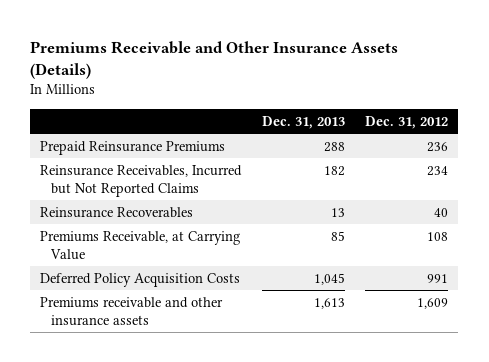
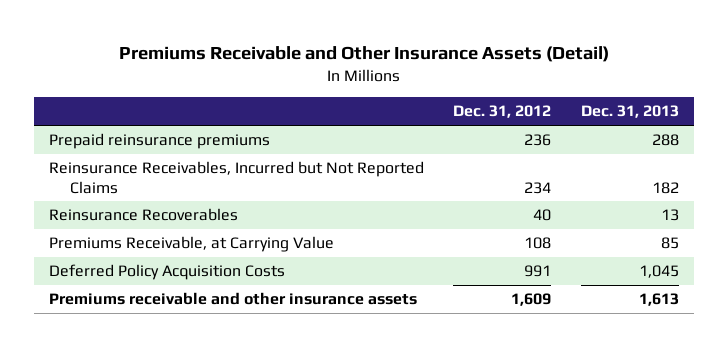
[30,40,399,79] Premiums Receivable and Other Insurance Assets (Details) -> [118,45,609,62] Premiums Receivable and Other Insurance Assets (Detail)
[40,140,226,155] Prepaid Reinsurance Premiums -> [48,133,270,150] Prepaid reinsurance premiums

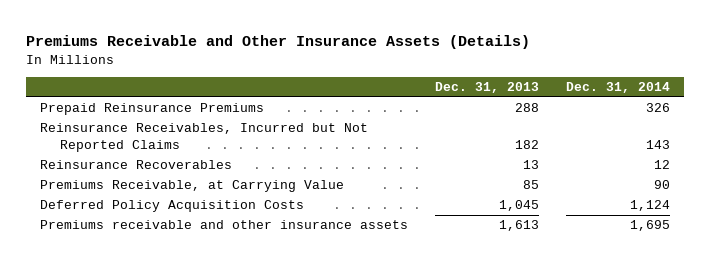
[118,45,609,62] Premiums Receivable and Other Insurance Assets (Detail) -> [26,35,531,50] Premiums Receivable and Other Insurance Assets (Details)
[453,105,552,119] Dec. 31, 2012 -> none
none -> [566,81,671,93] Dec. 31, 2014
[48,133,270,150] Prepaid reinsurance premiums -> [39,103,264,116] Prepaid Reinsurance Premiums

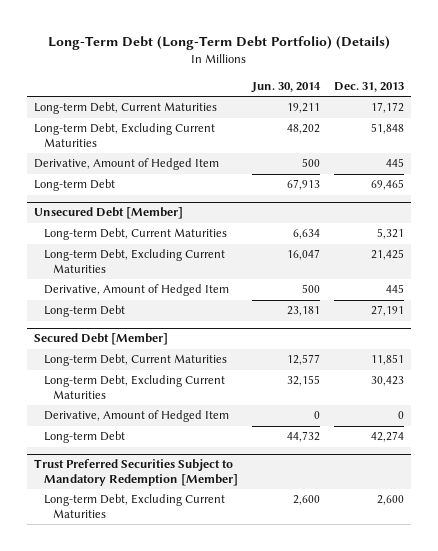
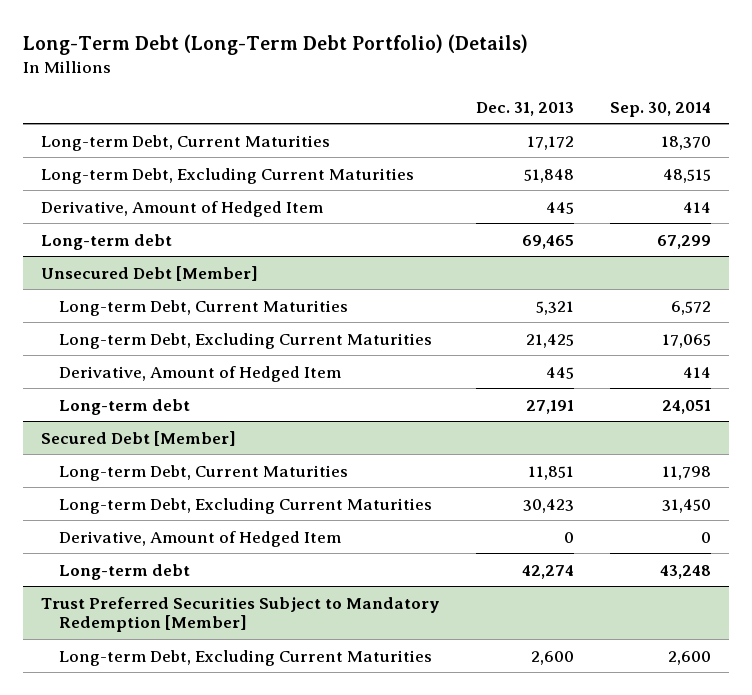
[250,81,321,93] Jun. 30, 2014 -> none
none -> [610,101,712,117] Sep. 30, 2014
[34,179,116,192] Long-term Debt -> [41,233,173,250] Long-term debt
[43,305,125,318] Long-term Debt -> [59,398,191,415] Long-term debt
[43,431,125,444] Long-term Debt -> [59,563,191,580] Long-term debt

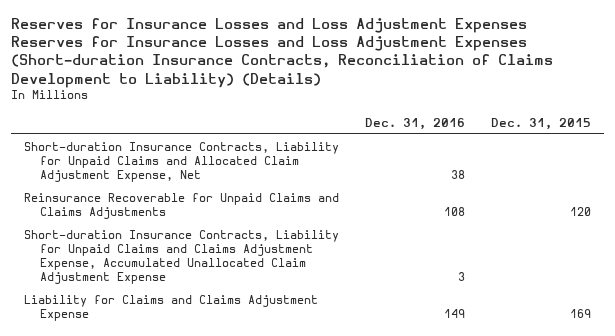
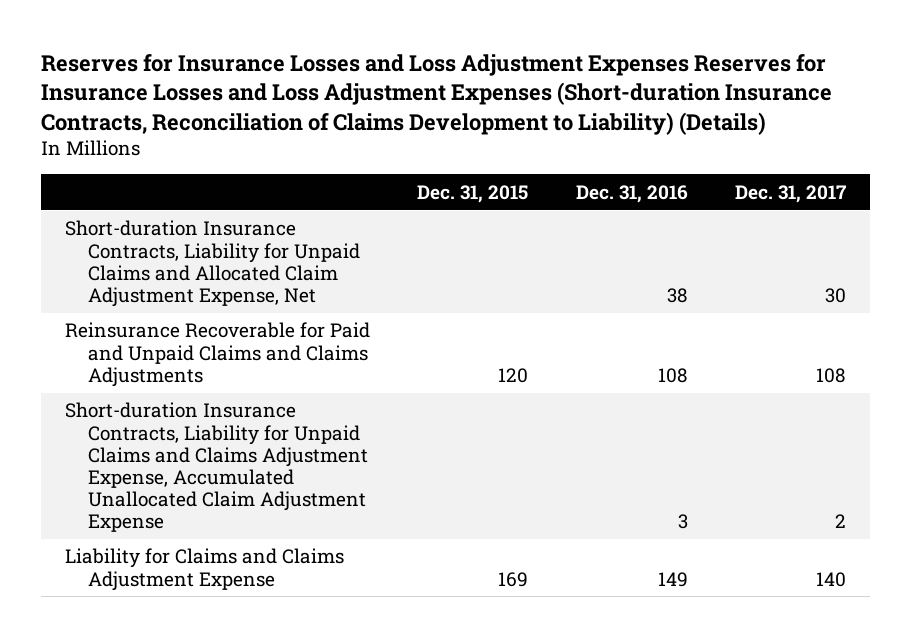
none -> [734,184,846,203] Dec. 31, 2017
[24,192,340,219] Reinsurance Recoverable for Unpaid Claims and Claims Adjustments -> [64,322,370,387] Reinsurance Recoverable for Paid and Unpaid Claims and Claims Adjustments

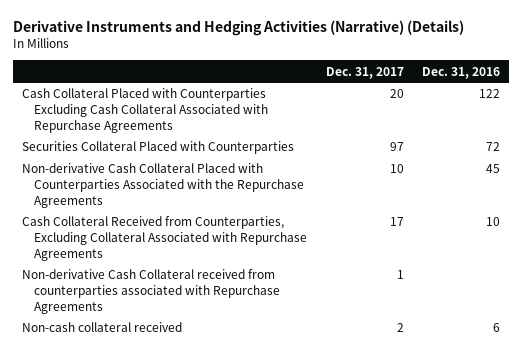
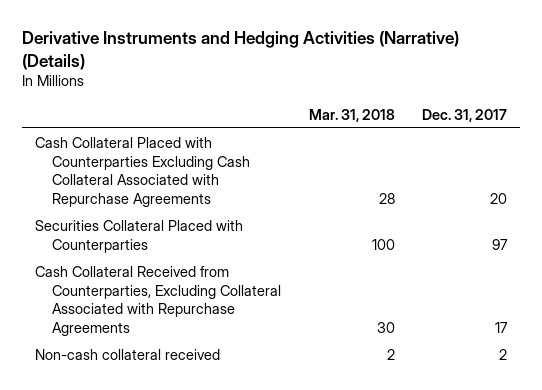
[421,66,500,79] Dec. 31, 2016 -> none
none -> [308,108,395,122] Mar. 31, 2018
[21,163,305,208] Non-derivative Cash Collateral Placed with Counterparties Associated with the Repurchase Agreements -> none
[21,269,281,314] Non-derivative Cash Collateral received from counterparties associated with Repurchase Agreements -> none

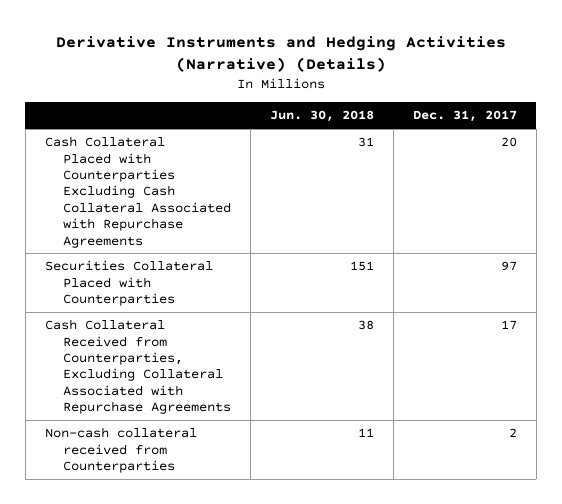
[308,108,395,122] Mar. 31, 2018 -> none
none -> [269,110,374,123] Jun. 30, 2018
[35,348,221,360] Non-cash collateral received -> [44,427,197,473] Non-cash collateral received from Counterparties

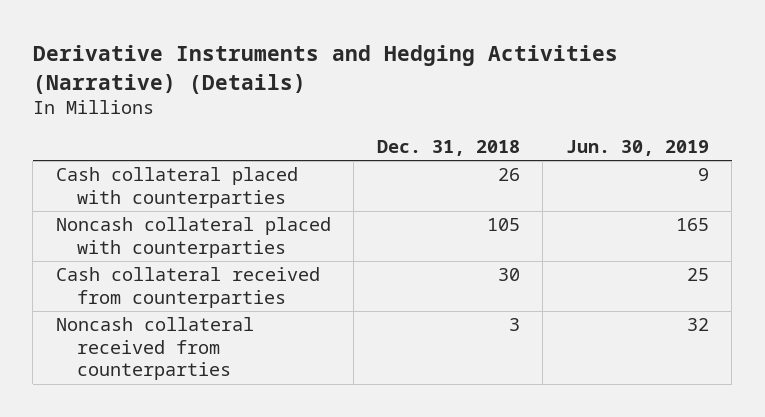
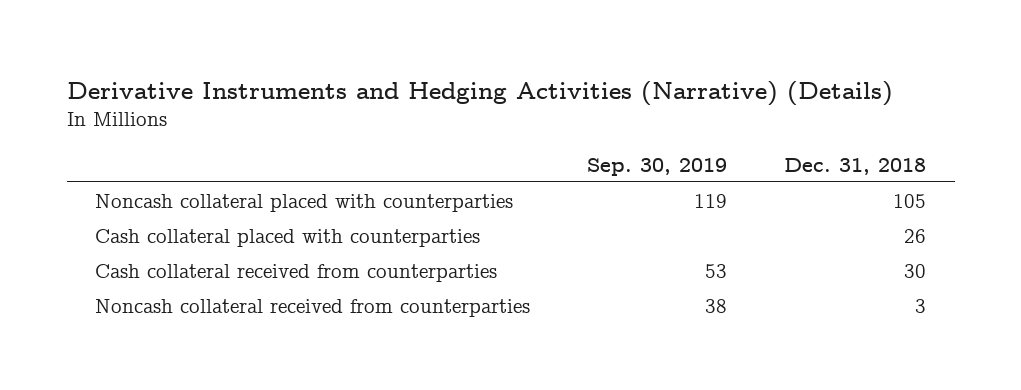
[565,140,709,157] Jun. 30, 2019 -> none
none -> [587,157,728,176] Sep. 30, 2019
[55,167,298,208] Cash collateral placed with counterparties -> [95,228,481,247] Cash collateral placed with counterparties

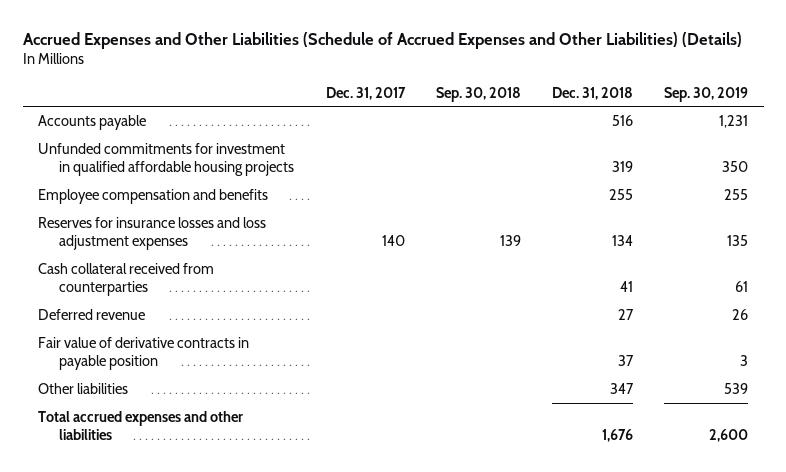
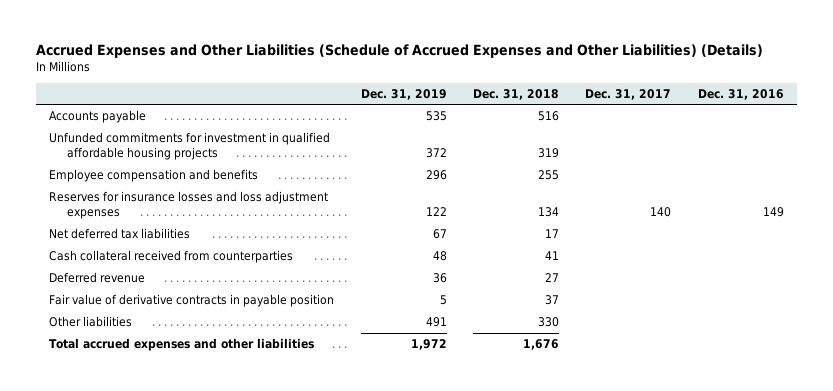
[435,86,521,102] Sep. 30, 2018 -> none
[664,86,749,102] Sep. 30, 2019 -> none
none -> [360,88,447,100] Dec. 31, 2019
none -> [697,88,784,100] Dec. 31, 2016
none -> [49,228,191,240] Net deferred tax liabilities
[609,382,634,394] 347 -> [537,317,559,328] 330

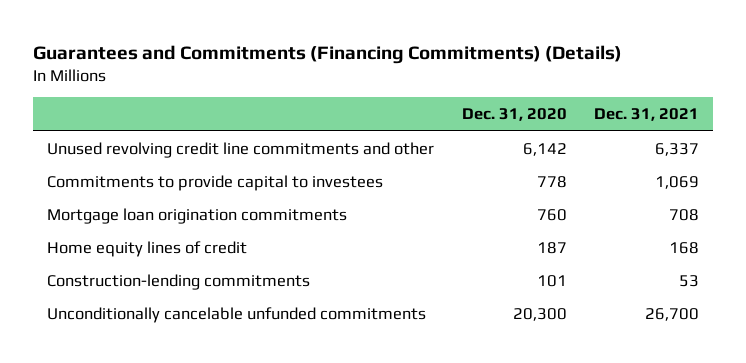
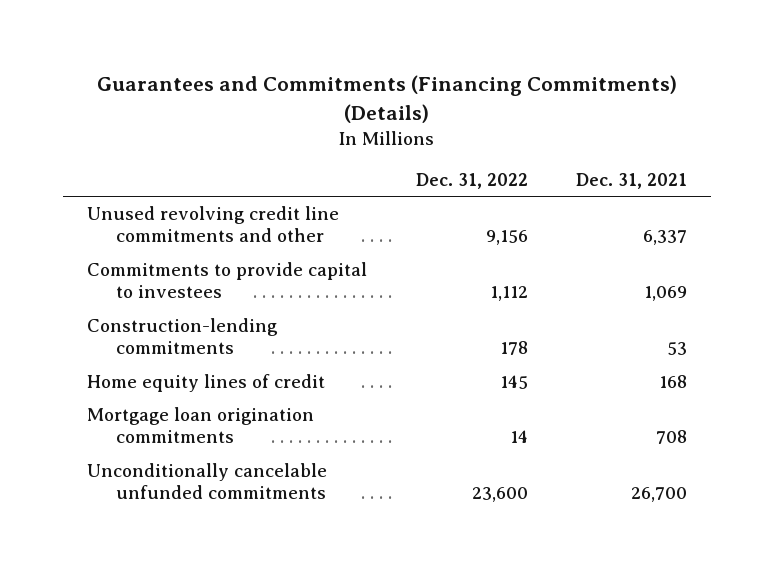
[461,108,567,122] Dec. 31, 2020 -> none
none -> [415,172,528,189] Dec. 31, 2022
[47,240,248,257] Home equity lines of credit -> [87,373,326,392] Home equity lines of credit
[47,207,348,224] Mortgage loan origination commitments -> [87,406,315,444] Mortgage loan origination commitments

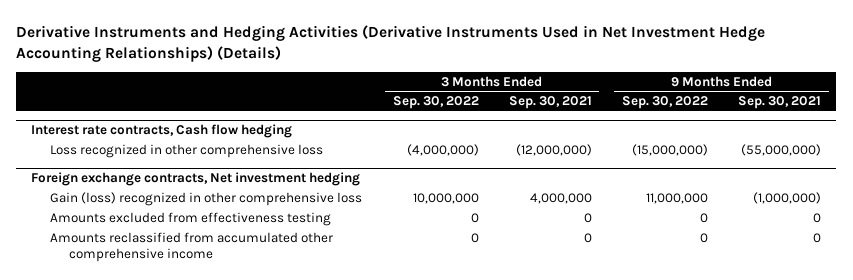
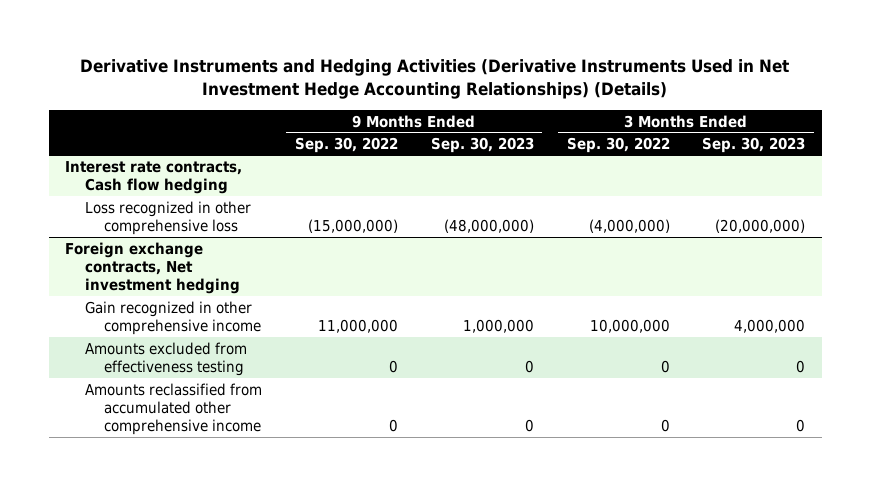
[508,96,592,110] Sep. 30, 2021 -> none
[738,96,822,110] Sep. 30, 2021 -> none
none -> [430,136,534,153] Sep. 30, 2023
none -> [702,136,806,153] Sep. 30, 2023
[50,192,363,207] Gain (loss) recognized in other comprehensive loss -> [84,300,261,335] Gain recognized in other comprehensive income

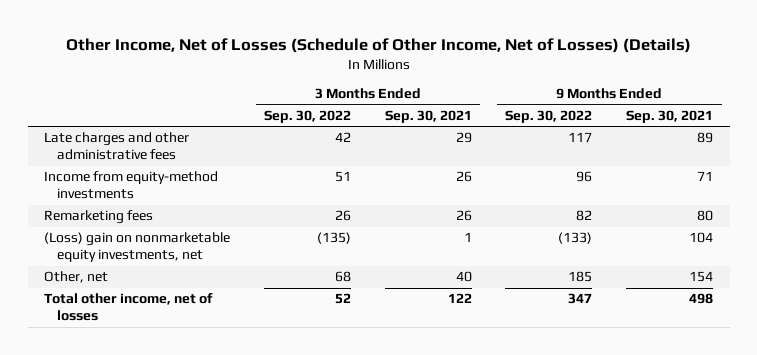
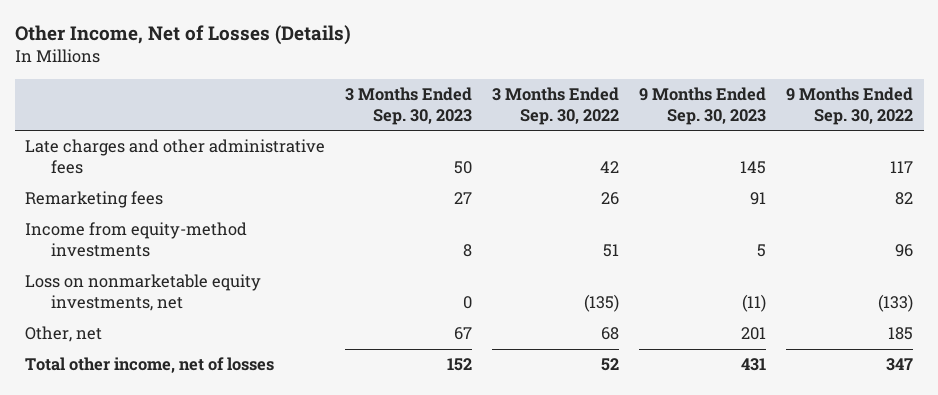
[65,37,691,53] Other Income, Net of Losses (Schedule of Other Income, Net of Losses) (Details) -> [14,25,351,46] Other Income, Net of Losses (Details)
[384,110,472,124] Sep. 30, 2021 -> none
[626,110,714,124] Sep. 30, 2021 -> none
none -> [344,87,472,125] 3 Months Ended Sep. 30, 2023
none -> [639,87,767,125] 9 Months Ended Sep. 30, 2023
[44,171,219,200] Income from equity-method investments -> [24,222,247,258] Income from equity-method investments
[44,232,231,263] (Loss) gain on nonmarketable equity investments, net -> [24,274,261,312] Loss on nonmarketable equity investments, net

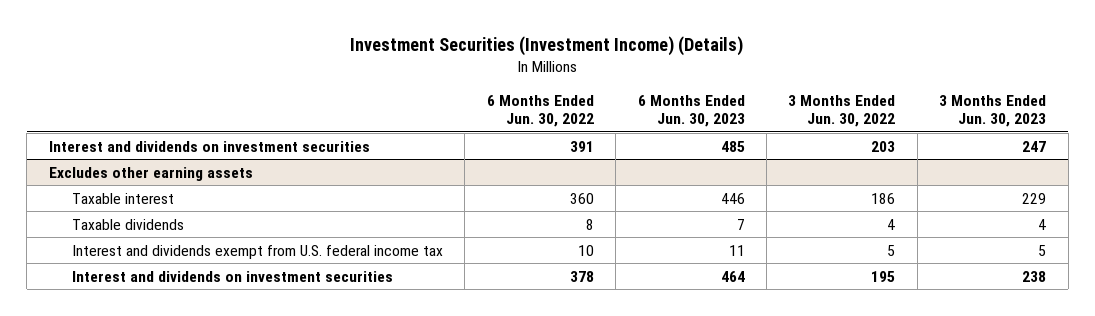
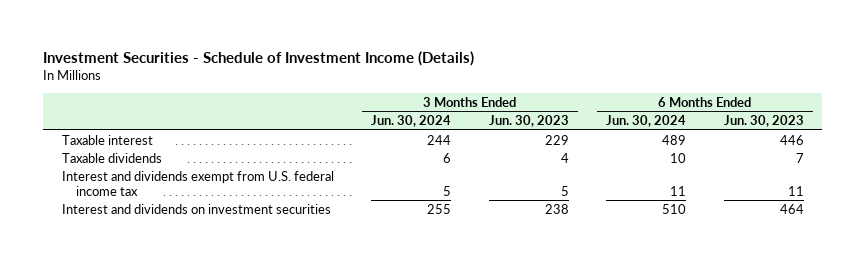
[350,35,744,56] Investment Securities (Investment Income) (Details) -> [42,50,474,66] Investment Securities - Schedule of Investment Income (Details)
[486,94,594,128] 6 Months Ended Jun. 30, 2022 -> none
[788,94,896,128] 3 Months Ended Jun. 30, 2022 -> none
none -> [371,115,452,128] Jun. 30, 2024
none -> [606,115,687,128] Jun. 30, 2024
[48,140,370,152] Interest and dividends on investment securities -> none
[48,166,253,181] Excludes other earning assets -> none

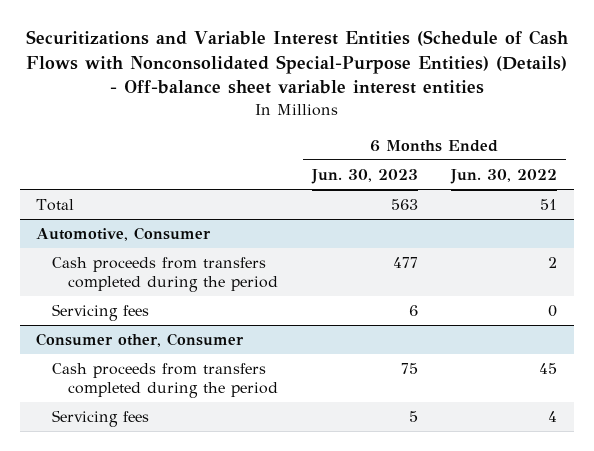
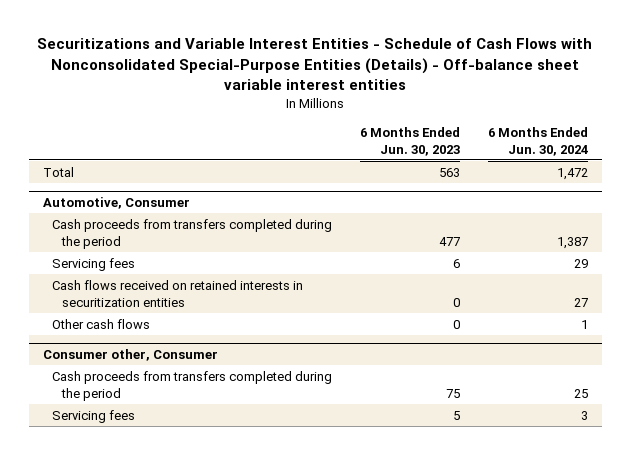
[25,30,568,95] Securitizations and Variable Interest Entities (Schedule of Cash Flows with Nonconsolidated Special-Purpose Entities) (Details) - Off-balance sheet variable interest entities -> [37,38,593,91] Securitizations and Variable Interest Entities - Schedule of Cash Flows with Nonconsolidated Special-Purpose Entities (Details) - Off-balance sheet variable interest entities
[450,169,558,185] Jun. 30, 2022 -> none
none -> [487,126,588,156] 6 Months Ended Jun. 30, 2024
none -> [52,279,304,307] Cash flows received on retained interests in securitization entities
none -> [52,318,151,329] Other cash flows

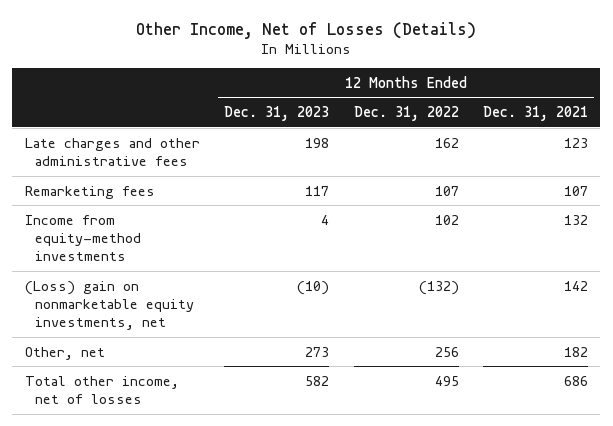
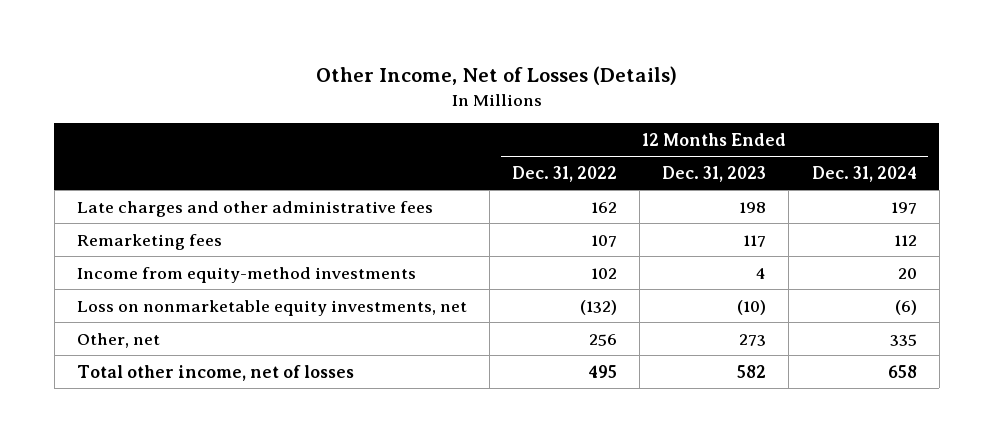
[483,106,589,122] Dec. 31, 2021 -> none
none -> [811,165,917,182] Dec. 31, 2024
[24,280,194,331] (Loss) gain on nonmarketable equity investments, net -> [76,299,467,316] Loss on nonmarketable equity investments, net

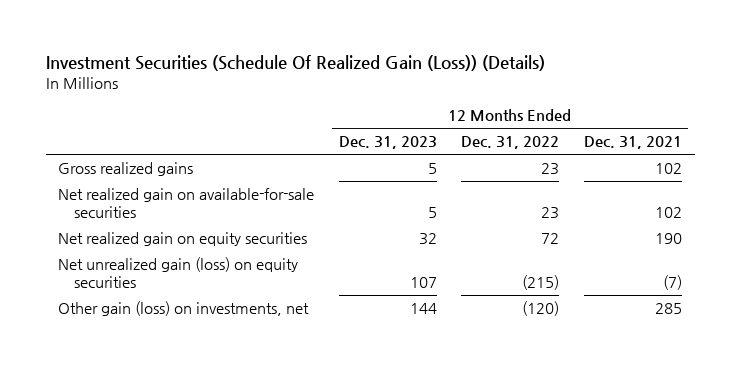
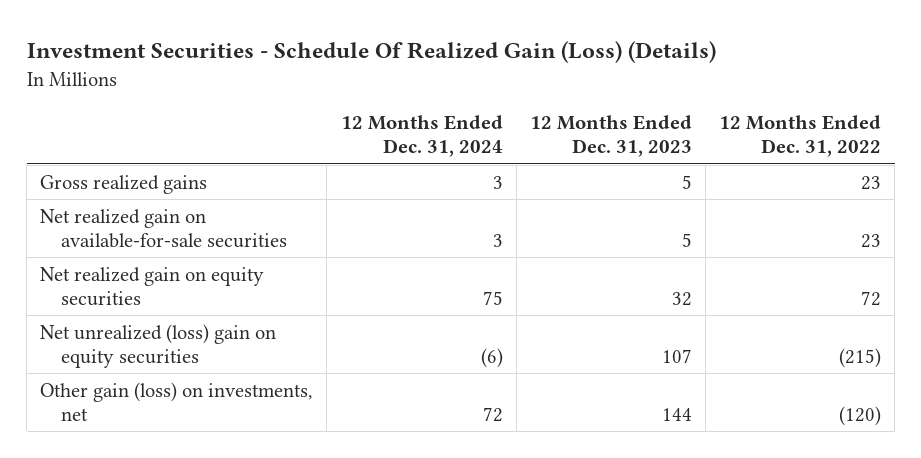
[45,55,545,72] Investment Securities (Schedule Of Realized Gain (Loss)) (Details) -> [26,41,716,64] Investment Securities - Schedule Of Realized Gain (Loss) (Details)
[584,136,683,150] Dec. 31, 2021 -> none
none -> [340,115,503,158] 12 Months Ended Dec. 31, 2024
[57,257,298,289] Net unrealized gain (loss) on equity securities -> [40,323,277,368] Net unrealized (loss) gain on equity securities

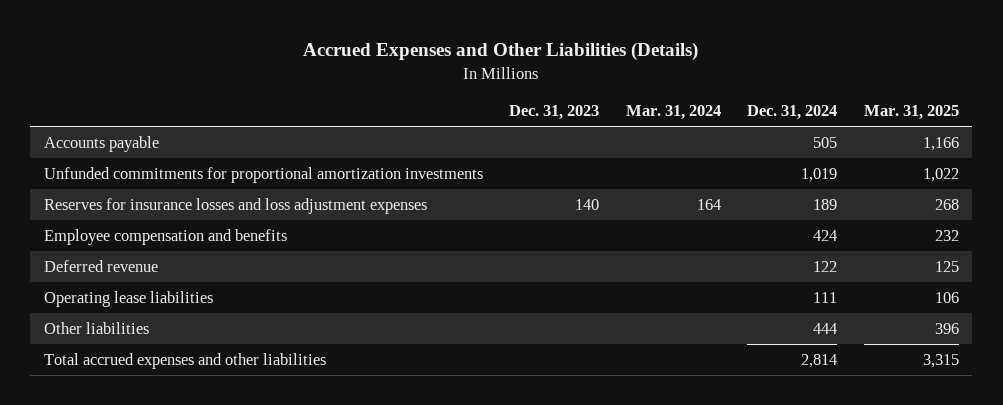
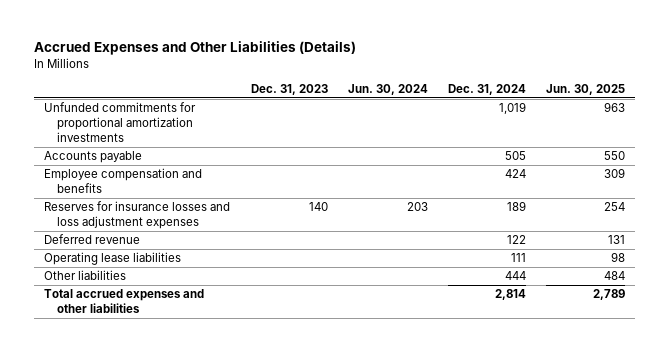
[625,105,721,121] Mar. 31, 2024 -> none
[863,105,959,121] Mar. 31, 2025 -> none
none -> [347,83,428,95] Jun. 30, 2024
none -> [545,83,625,95] Jun. 30, 2025
[43,135,159,152] Accounts payable -> [44,151,143,164] Accounts payable
[43,197,427,214] Reserves for insurance losses and loss adjustment expenses -> [44,201,231,230] Reserves for insurance losses and loss adjustment expenses

